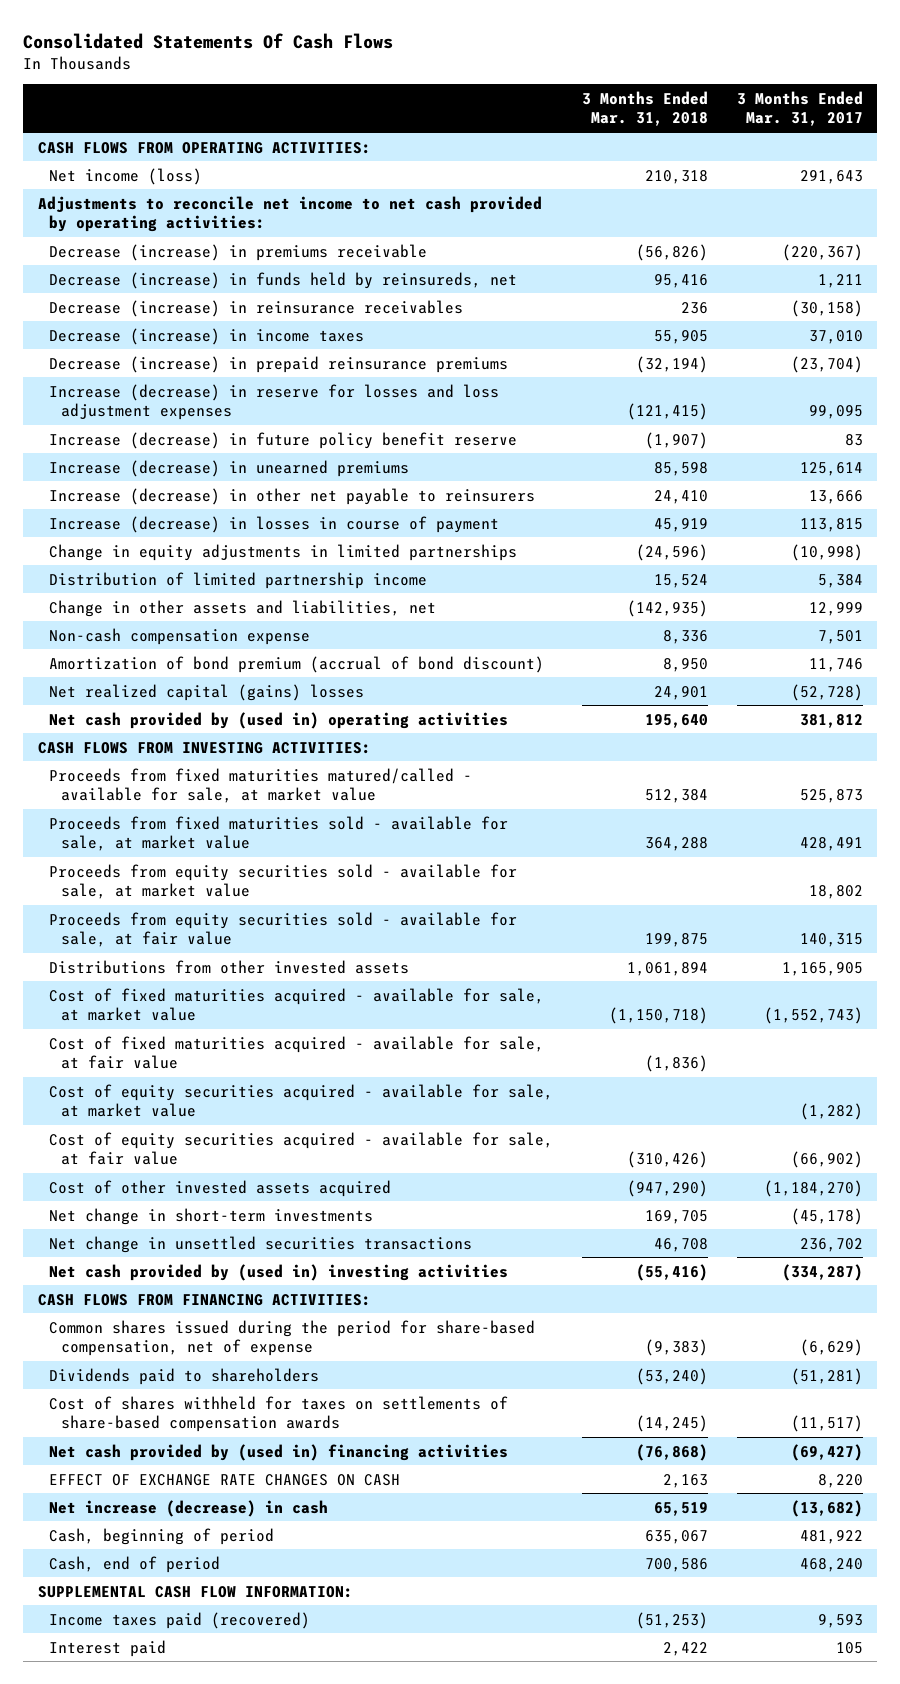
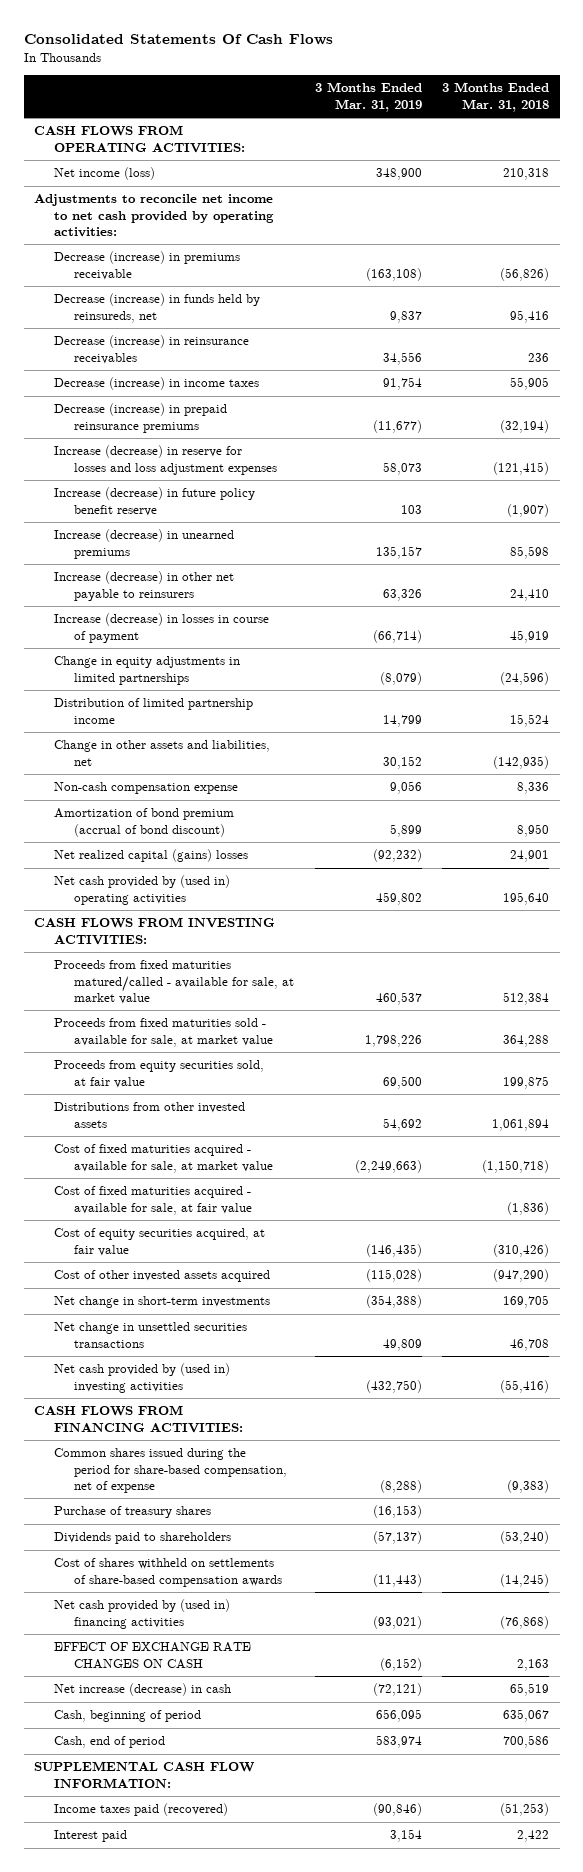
[736,91,863,127] 3 Months Ended Mar. 31, 2017 -> none
none -> [314,82,422,112] 3 Months Ended Mar. 31, 2019
[49,863,518,899] Proceeds from equity securities sold - available for sale, at market value -> none
[49,911,518,947] Proceeds from equity securities sold - available for sale, at fair value -> [54,1060,265,1088] Proceeds from equity securities sold, at fair value
[49,1083,554,1117] Cost of equity securities acquired - available for sale, at market value -> none
[49,1131,554,1165] Cost of equity securities acquired - available for sale, at fair value -> [54,1228,266,1256] Cost of equity securities acquired, at fair value
none -> [54,1506,212,1519] Purchase of treasury shares
[49,1395,509,1432] Cost of shares withheld for taxes on settlements of share-based compensation awards -> [54,1558,282,1587] Cost of shares withheld on settlements of share-based compensation awards

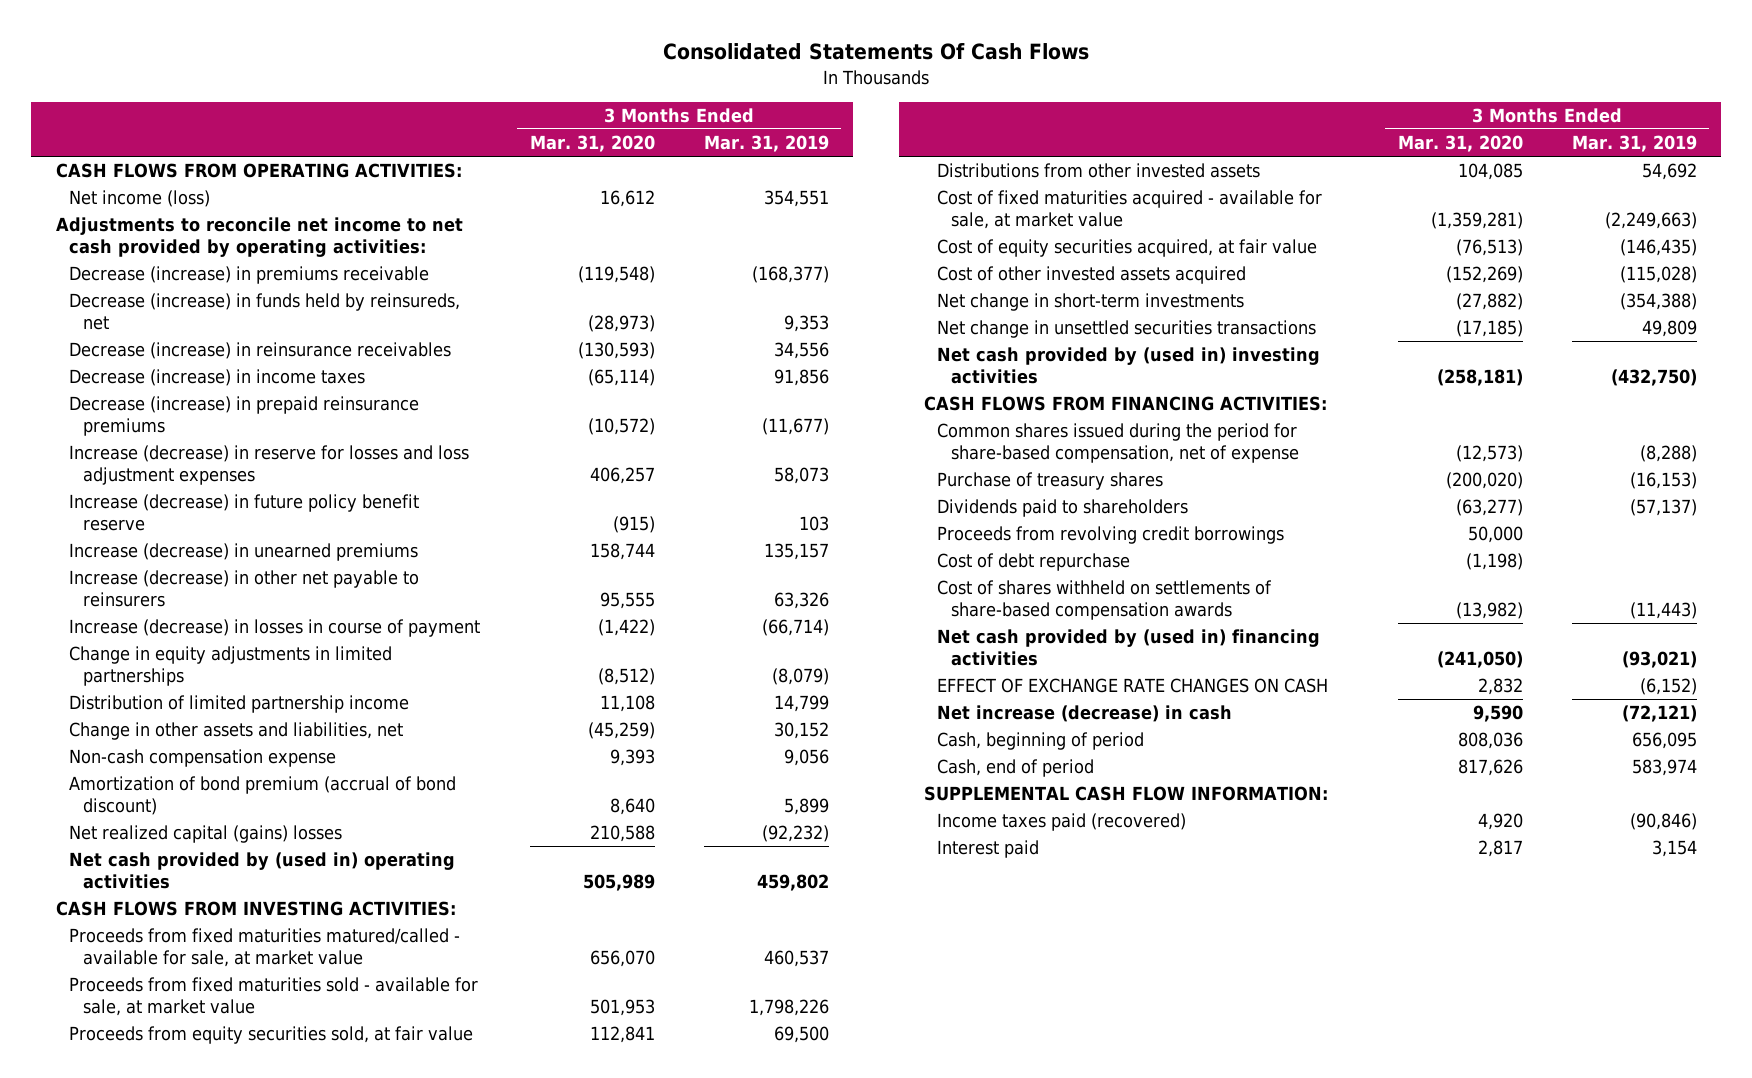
[442,82,550,112] 3 Months Ended Mar. 31, 2018 -> none
none -> [529,135,655,153] Mar. 31, 2020
[375,168,422,181] 348,900 -> [763,190,829,208] 354,551
[365,267,422,281] (163,108) -> [751,266,829,284] (168,377)
[389,310,422,323] 9,837 -> [783,315,829,333] 9,353
[382,377,422,391] 91,754 -> [773,369,829,387] 91,856
[54,1186,252,1215] Cost of fixed maturities acquired - available for sale, at fair value -> none
none -> [937,526,1285,545] Proceeds from revolving credit borrowings
none -> [937,553,1131,572] Cost of debt repurchase

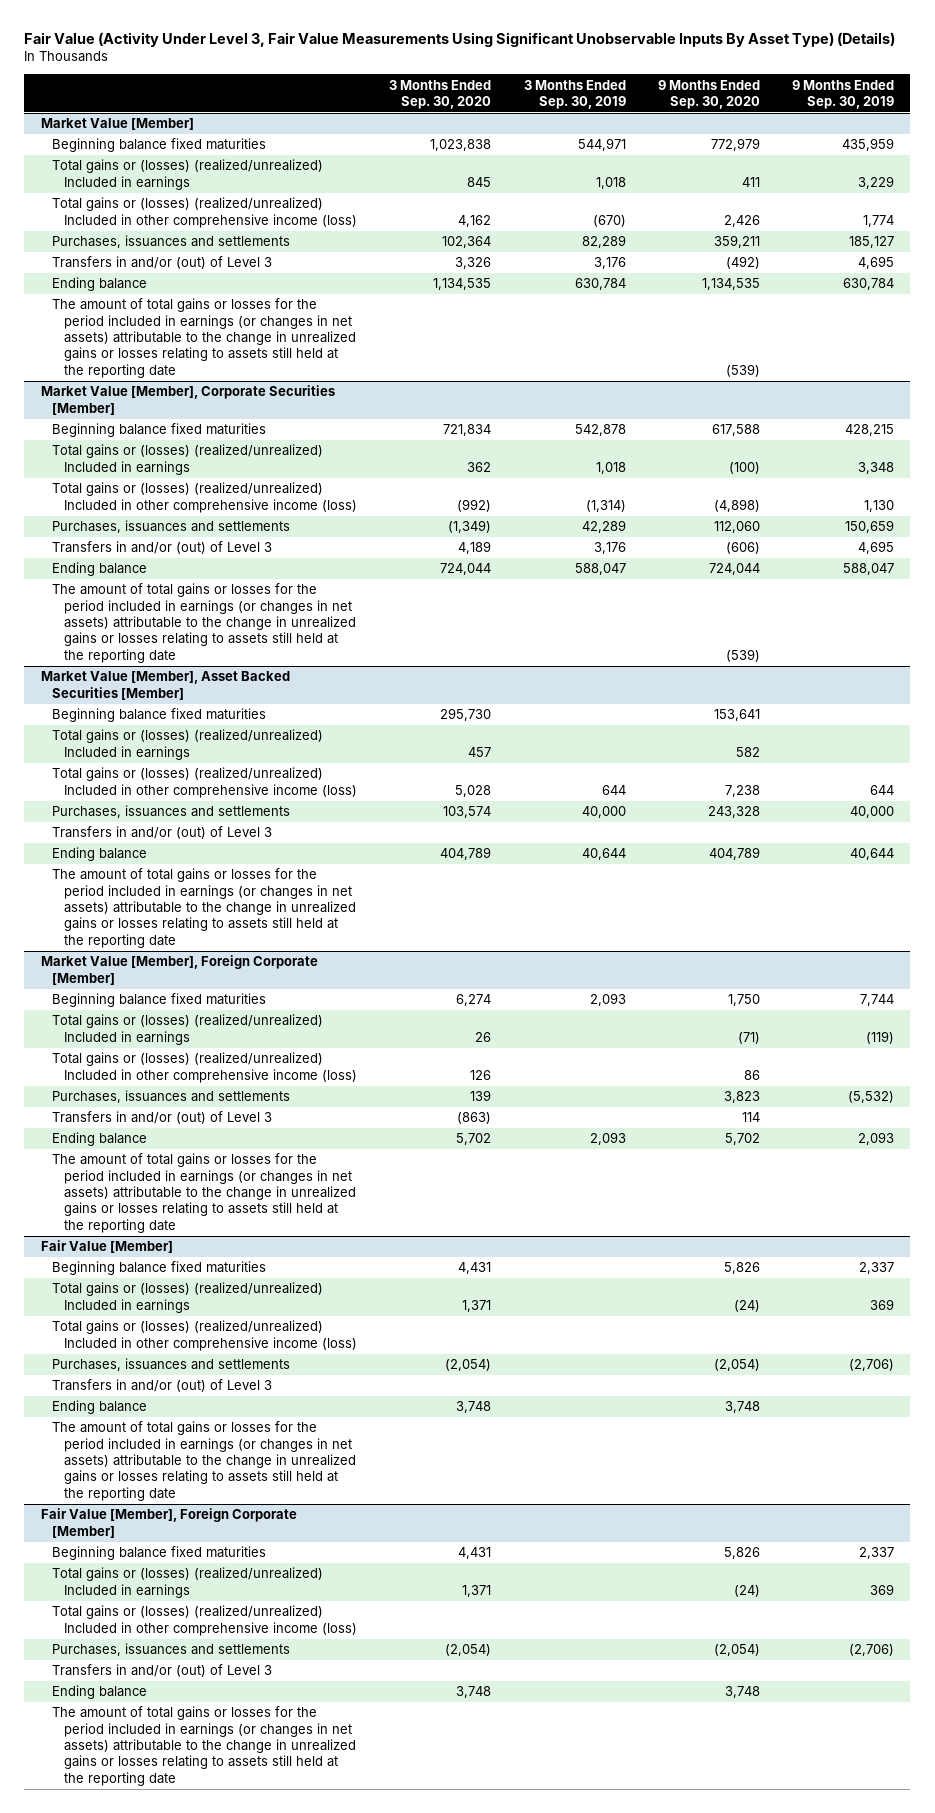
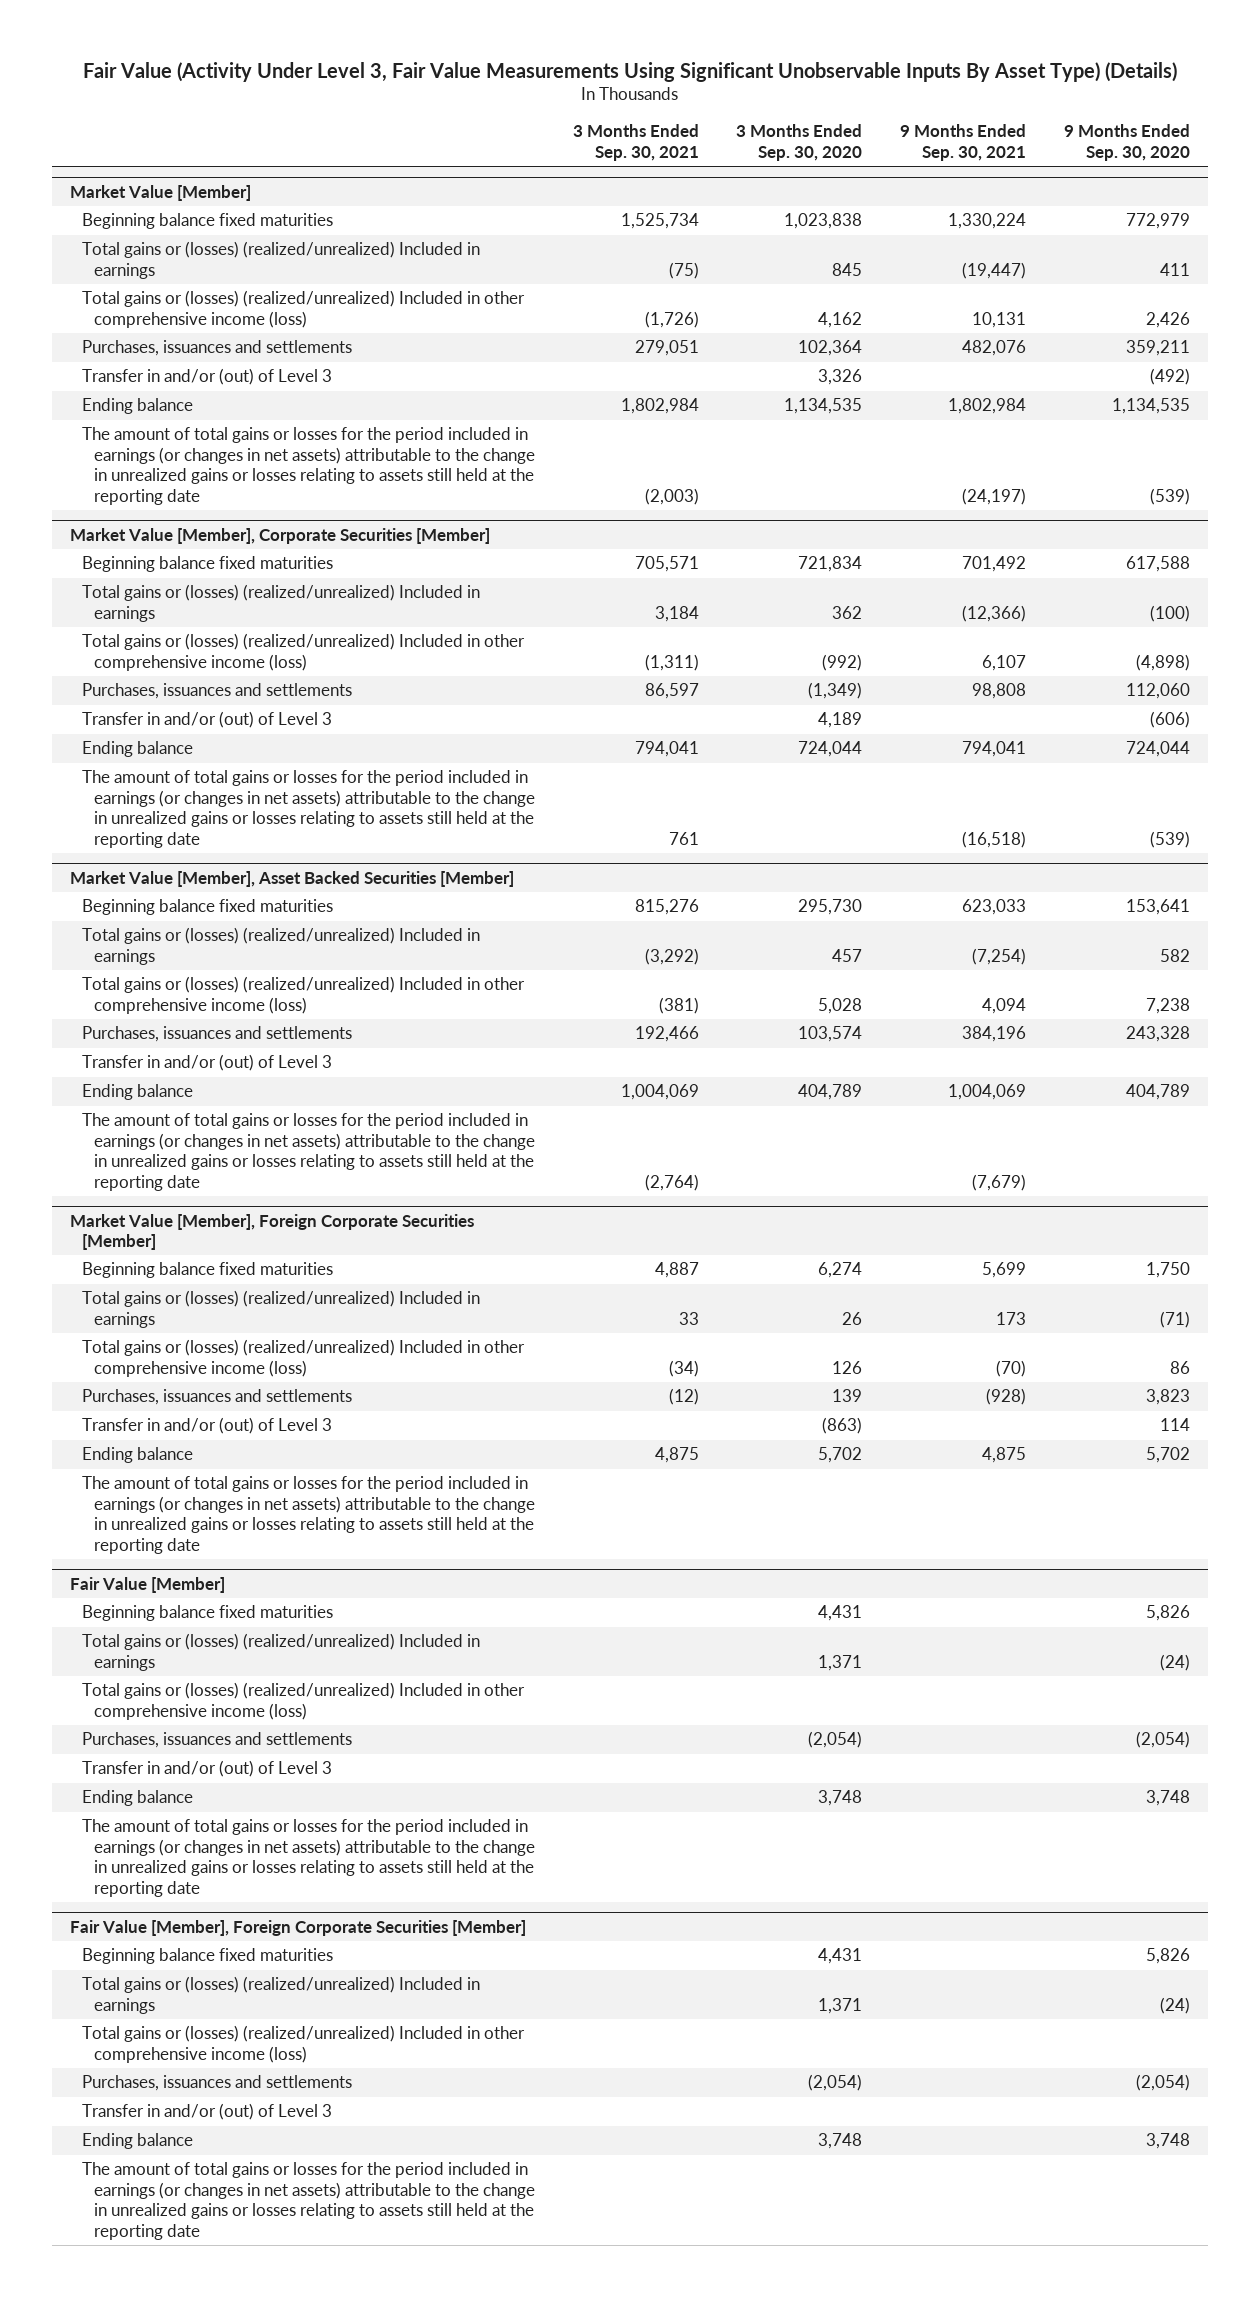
[523,79,626,109] 3 Months Ended Sep. 30, 2019 -> none
[791,79,894,109] 9 Months Ended Sep. 30, 2019 -> none
none -> [572,124,699,161] 3 Months Ended Sep. 30, 2021
none -> [899,124,1026,161] 9 Months Ended Sep. 30, 2021
[52,256,273,270] Transfers in and/or (out) of Level 3 -> [82,368,333,386] Transfer in and/or (out) of Level 3
[52,541,273,555] Transfers in and/or (out) of Level 3 -> [82,711,333,729] Transfer in and/or (out) of Level 3
[52,826,273,840] Transfers in and/or (out) of Level 3 -> [82,1054,333,1072] Transfer in and/or (out) of Level 3
[40,955,318,985] Market Value [Member], Foreign Corporate [Member] -> [70,1213,475,1251] Market Value [Member], Foreign Corporate Securities [Member]
[52,1111,273,1125] Transfers in and/or (out) of Level 3 -> [82,1417,333,1435] Transfer in and/or (out) of Level 3
[52,1379,273,1393] Transfers in and/or (out) of Level 3 -> [82,1760,333,1778] Transfer in and/or (out) of Level 3
[40,1508,297,1538] Fair Value [Member], Foreign Corporate [Member] -> [70,1919,527,1936] Fair Value [Member], Foreign Corporate Securities [Member]
[52,1664,273,1678] Transfers in and/or (out) of Level 3 -> [82,2103,333,2121] Transfer in and/or (out) of Level 3

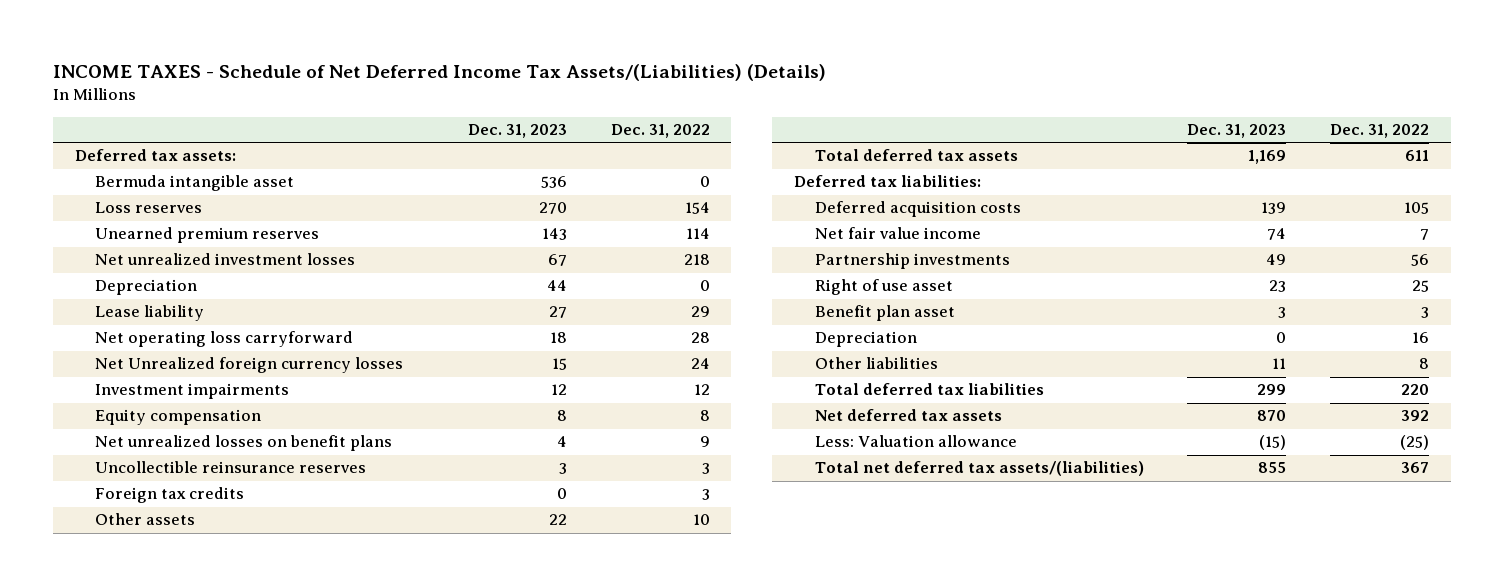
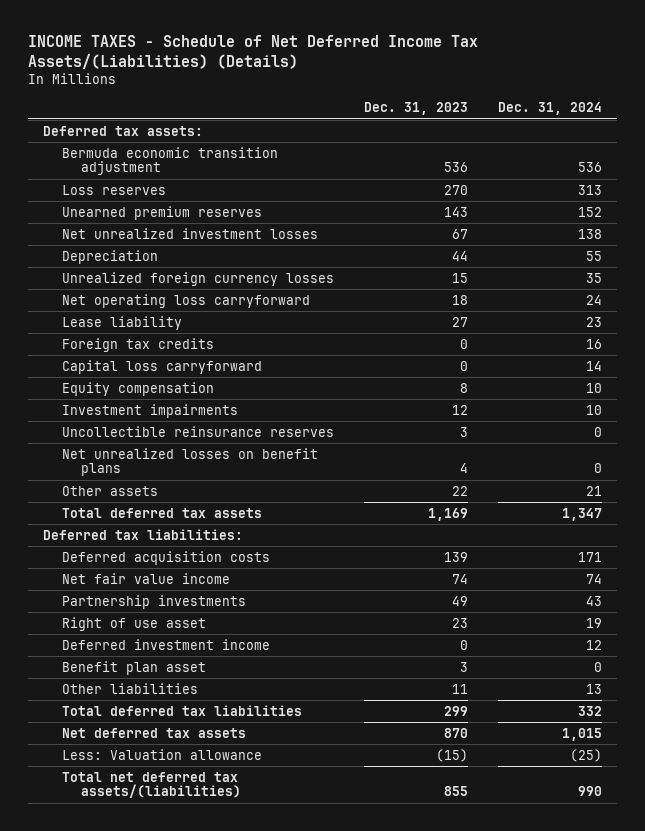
[610,124,710,139] Dec. 31, 2022 -> none
none -> [498,102,603,116] Dec. 31, 2024
[95,175,295,192] Bermuda intangible asset -> [61,146,278,176] Bermuda economic transition adjustment
none -> [61,271,334,286] Unrealized foreign currency losses
[95,357,404,374] Net Unrealized foreign currency losses -> none
[95,305,205,322] Lease liability -> [61,315,182,330] Lease liability
[95,487,245,504] Foreign tax credits -> [61,337,214,352] Foreign tax credits
none -> [61,359,262,374] Capital loss carryforward
[95,383,290,400] Investment impairments -> [61,403,238,418] Investment impairments
[95,435,393,452] Net unrealized losses on benefit plans -> [61,447,318,477] Net unrealized losses on benefit plans
none -> [61,638,270,650] Deferred investment income
[814,331,917,348] Depreciation -> none

